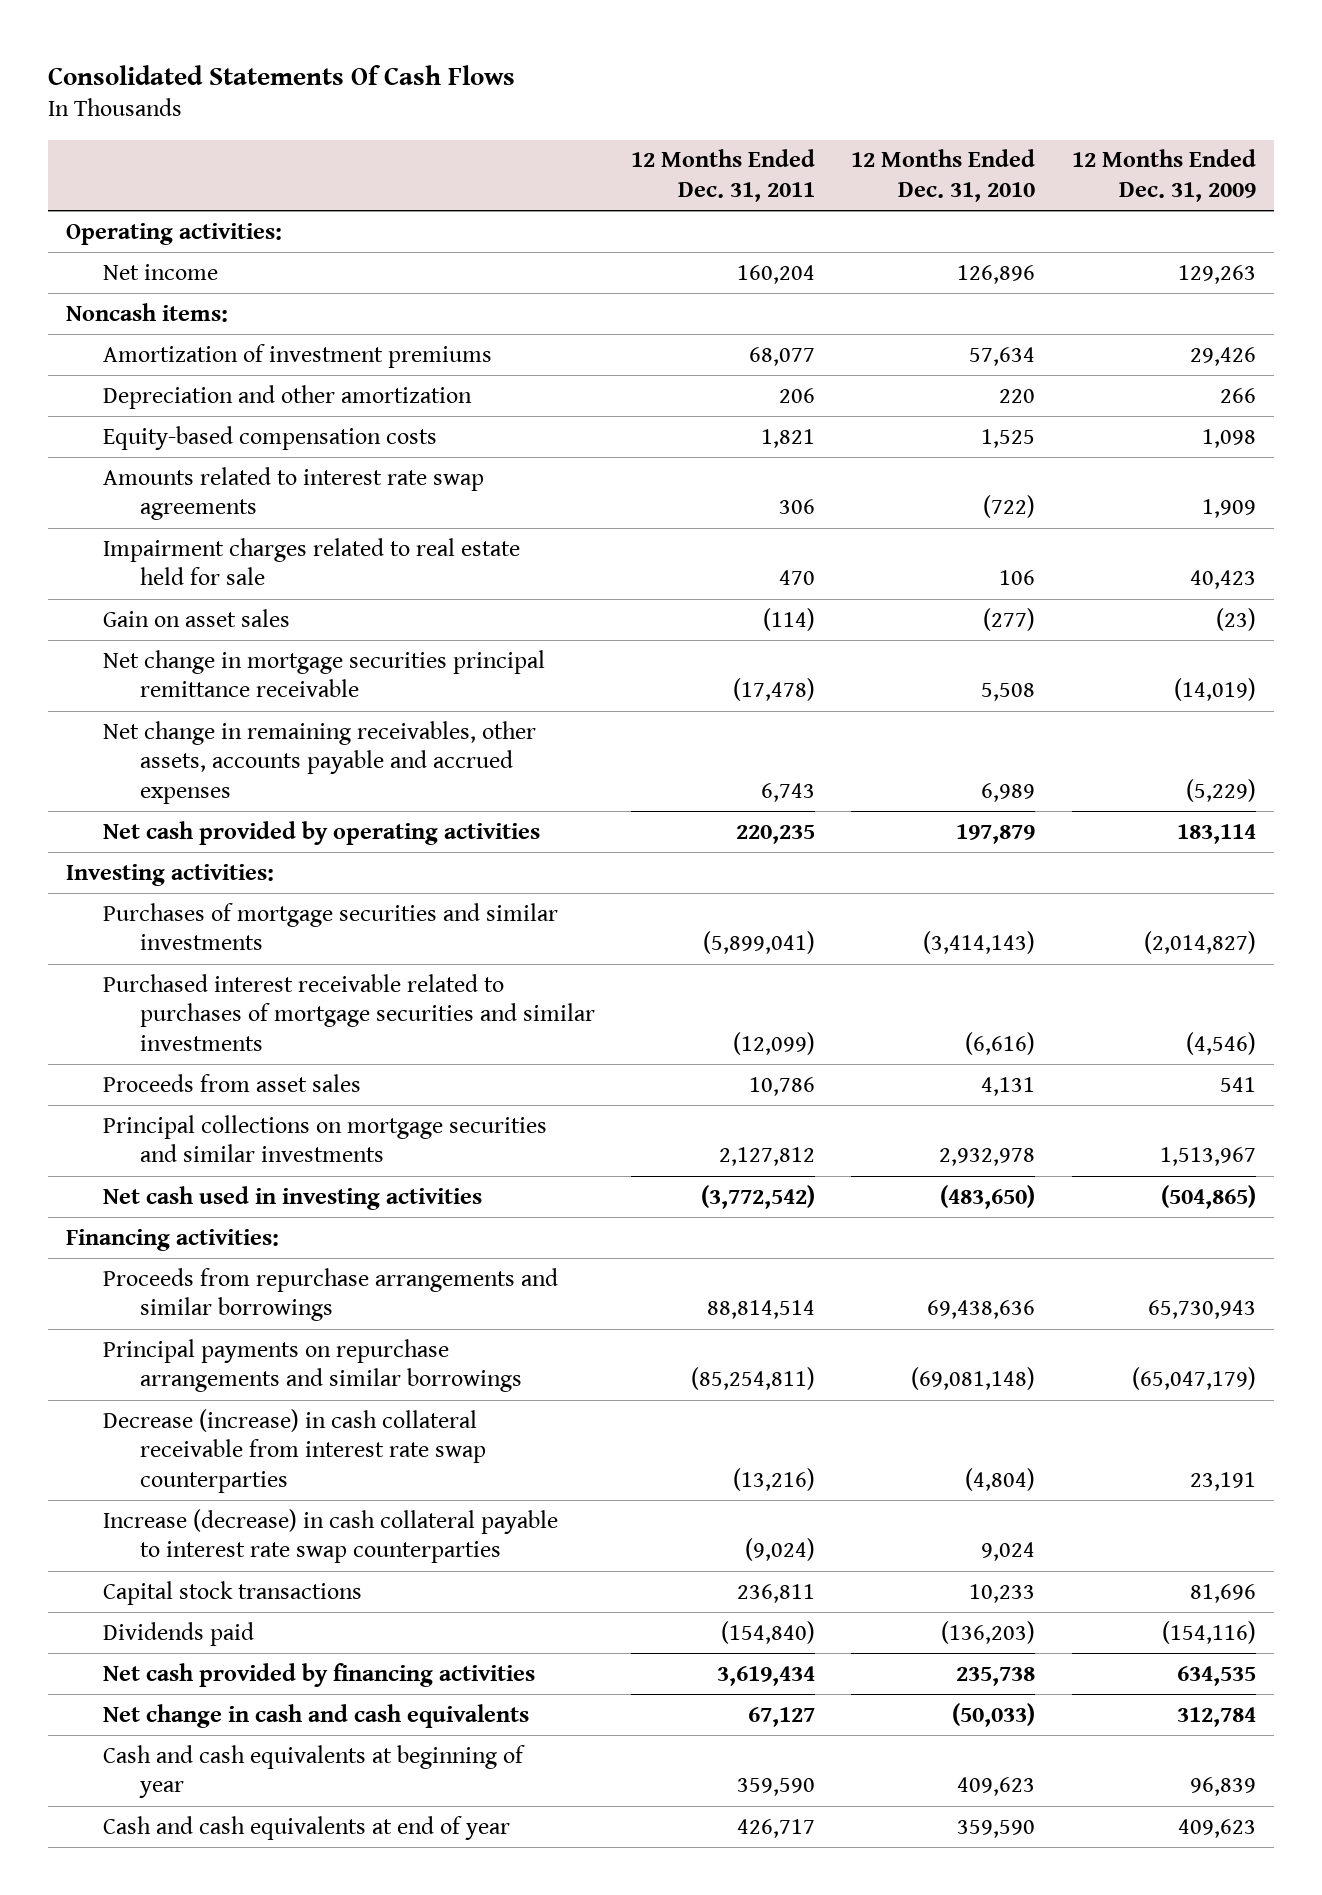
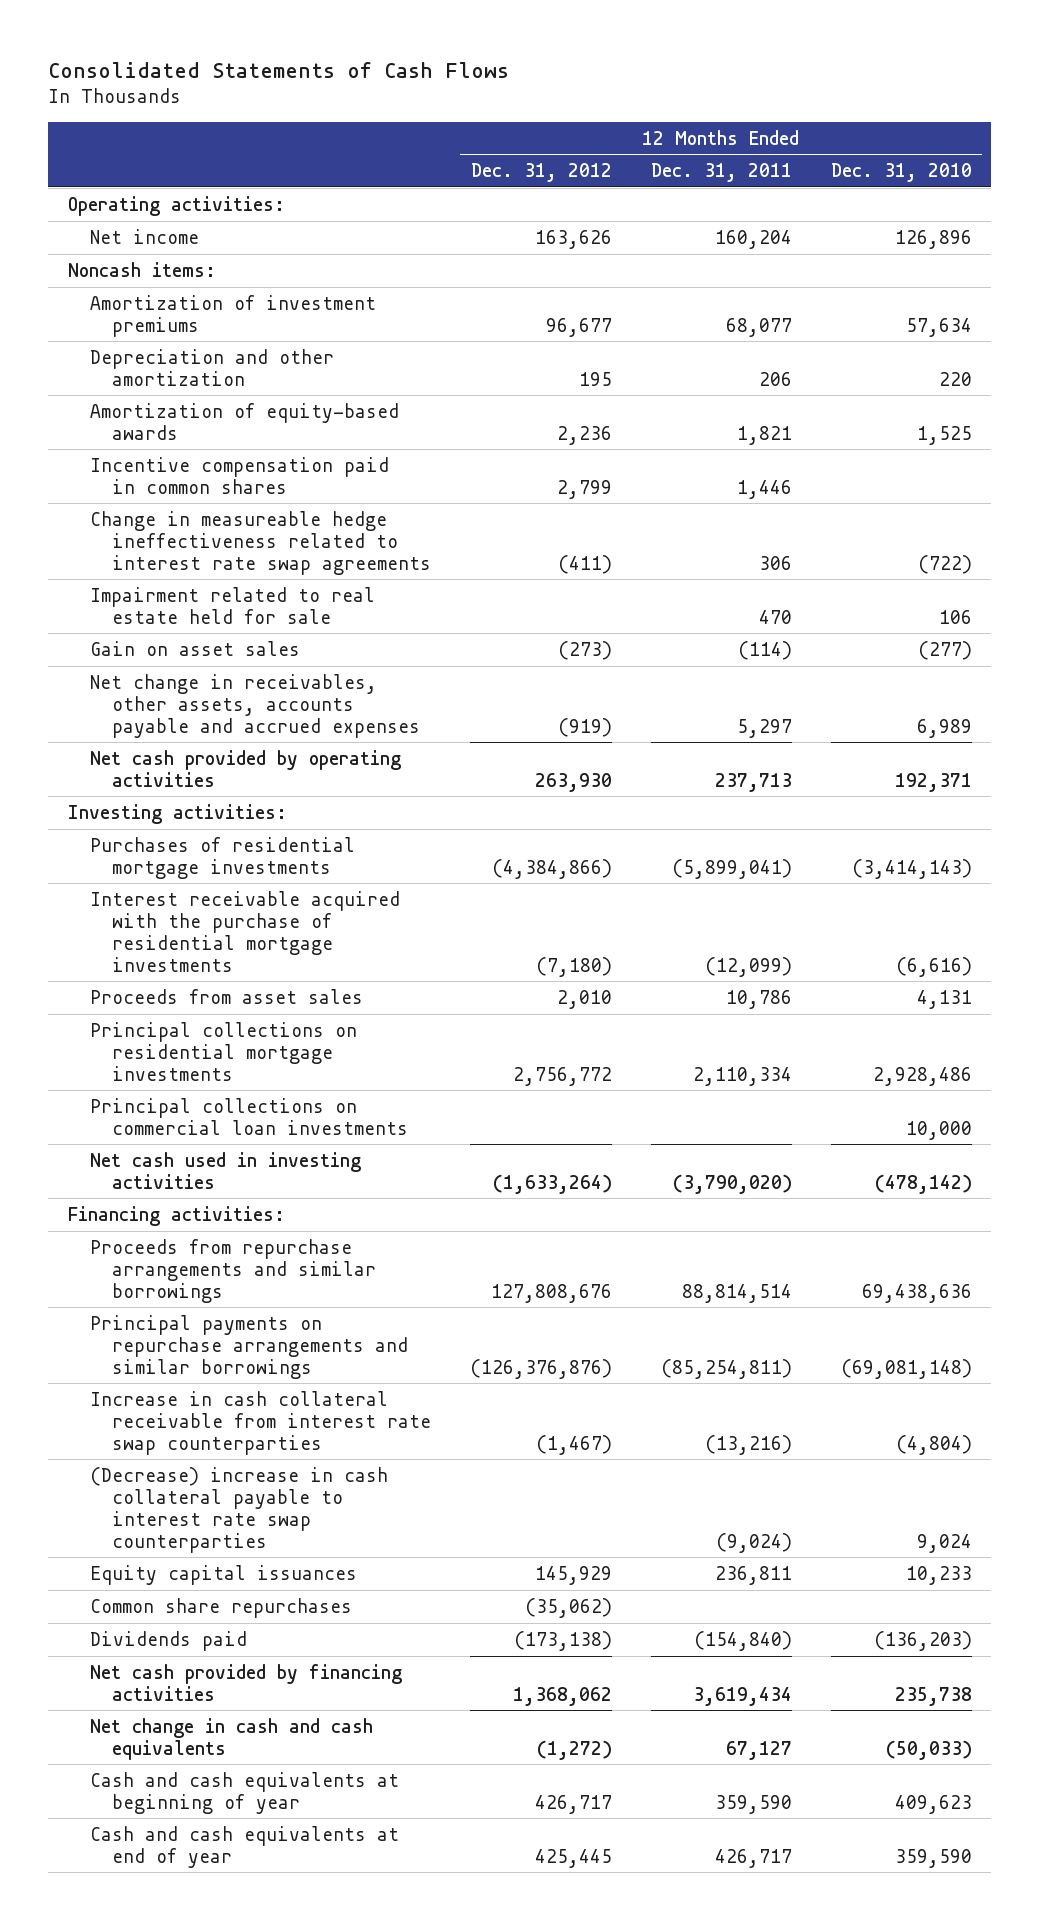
[48,64,516,85] Consolidated Statements Of Cash Flows -> [48,61,510,78] Consolidated Statements of Cash Flows
[1071,149,1256,203] 12 Months Ended Dec. 31, 2009 -> none
none -> [471,163,613,183] Dec. 31, 2012
[103,425,438,450] Equity-based compensation costs -> [90,402,400,440] Amortization of equity-based awards
none -> [90,456,390,494] Incentive compensation paid in common shares
[103,466,485,521] Amounts related to interest rate swap agreements -> [90,510,432,575] Change in measureable hedge ineffectiveness related to interest rate swap agreements
[103,537,521,586] Impairment charges related to real estate held for sale -> [90,586,376,624] Impairment related to real estate held for sale
[103,649,546,698] Net change in mortgage securities principal remittance receivable -> none
[103,720,537,804] Net change in remaining receivables, other assets, accounts payable and accrued expenses -> [90,673,421,738] Net change in receivables, other assets, accounts payable and accrued expenses
[761,782,816,802] 6,743 -> [737,718,793,738] 5,297
[736,824,816,844] 220,235 -> [715,772,793,792] 237,713
[956,823,1036,844] 197,879 -> [895,772,973,792] 192,371
[103,902,559,951] Purchases of mortgage securities and similar investments -> [90,836,356,879] Purchases of residential mortgage investments
[103,973,596,1051] Purchased interest receivable related to purchases of mortgage securities and similar investments -> [90,890,401,972] Interest receivable acquired with the purchase of residential mortgage investments
[103,1114,548,1163] Principal collections on mortgage securities and similar investments -> [90,1021,358,1081] Principal collections on residential mortgage investments
[719,1147,816,1167] 2,127,812 -> [693,1066,793,1086] 2,110,334
[939,1148,1036,1167] 2,932,978 -> [873,1066,973,1086] 2,928,486
none -> [90,1097,409,1135] Principal collections on commercial loan investments
[701,1184,816,1209] (3,772,542) -> [673,1173,793,1194] (3,790,020)
[940,1184,1036,1209] (483,650) -> [875,1173,973,1194] (478,142)
[103,1408,487,1493] Decrease (increase) in cash collateral receivable from interest rate swap counterparties -> [90,1390,432,1455] Increase in cash collateral receivable from interest rate swap counterparties
[103,1508,559,1564] Increase (decrease) in cash collateral payable to interest rate swap counterparties -> [90,1466,389,1553] (Decrease) increase in cash collateral payable to interest rate swap counterparties
[103,1580,363,1605] Capital stock transactions -> [90,1564,358,1585] Equity capital issuances
none -> [90,1597,353,1618] Common share repurchases

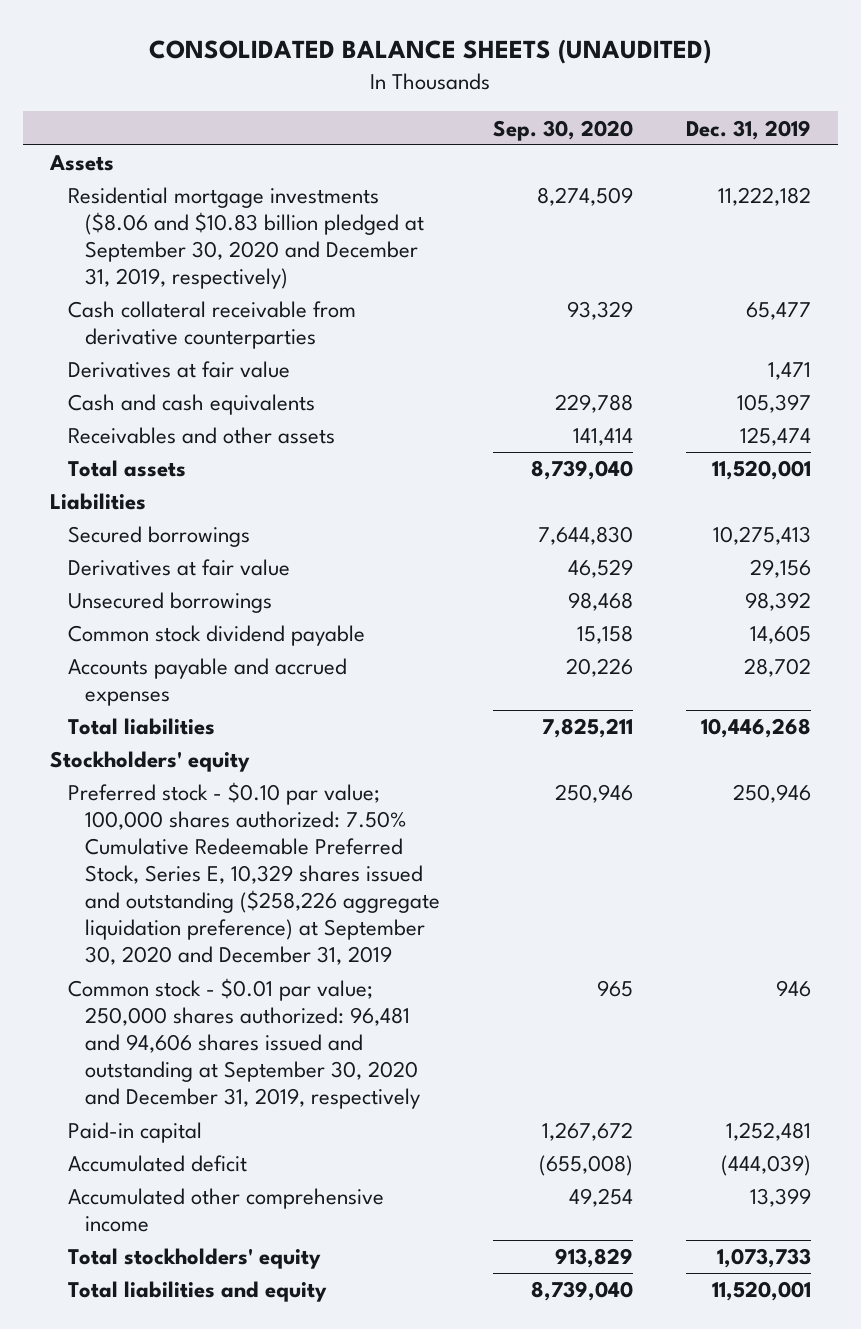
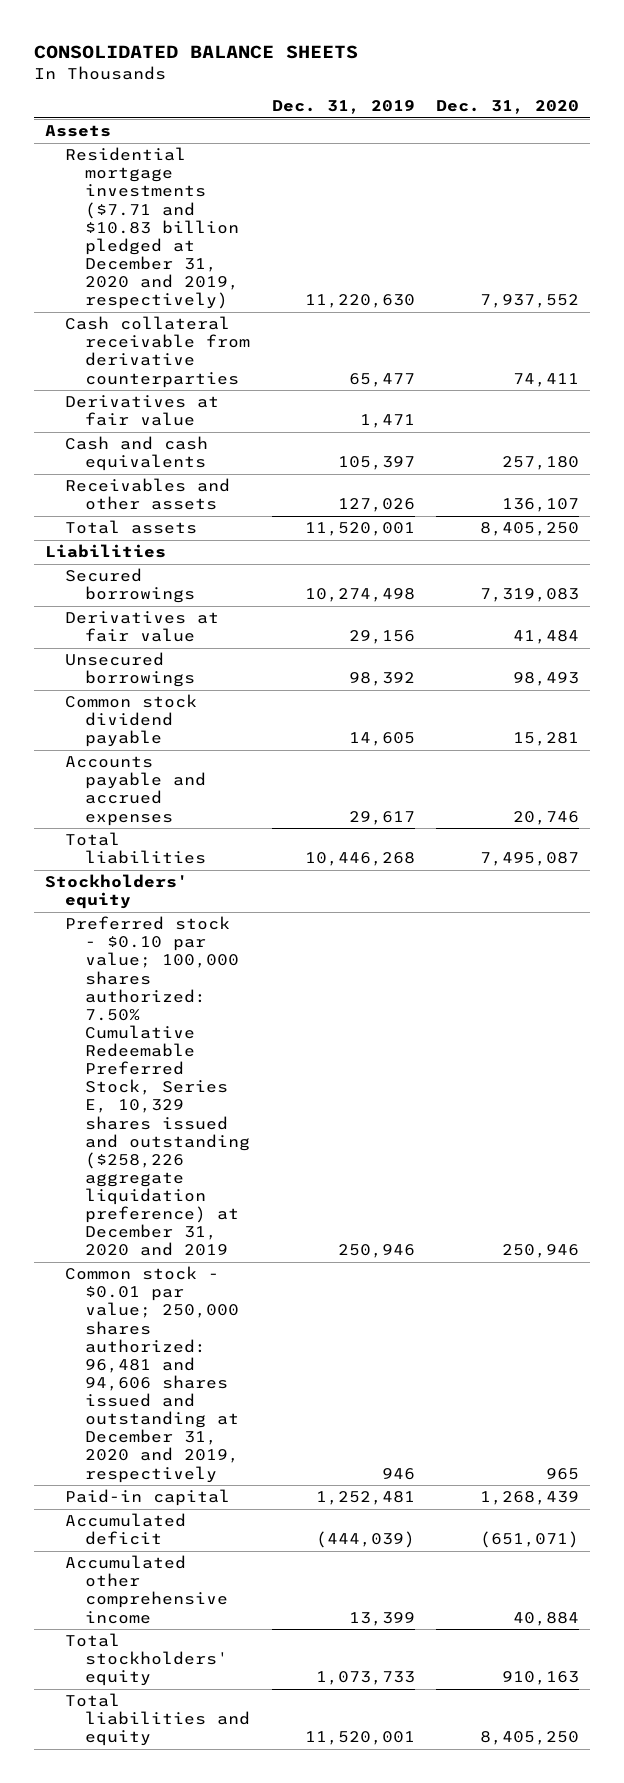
[149,39,712,65] CONSOLIDATED BALANCE SHEETS (UNAUDITED) -> [33,44,358,59] CONSOLIDATED BALANCE SHEETS
[493,119,634,141] Sep. 30, 2020 -> none
none -> [435,100,579,115] Dec. 31, 2020
[67,187,425,290] Residential mortgage investments ($8.06 and $10.83 billion pledged at September 30, 2020 and December 31, 2019, respectively) -> [64,147,240,310] Residential mortgage investments ($7.71 and $10.83 billion pledged at December 31, 2020 and 2019, respectively)
[718,187,812,207] 11,222,182 -> [304,294,415,309] 11,220,630
[740,427,812,447] 125,474 -> [337,498,415,513] 127,026
[713,526,812,546] 10,275,413 -> [304,588,415,603] 10,274,498
[744,658,812,678] 28,702 -> [348,810,415,825] 29,617
[67,782,441,966] Preferred stock - $0.10 par value; 100,000 shares authorized: 7.50% Cumulative Redeemable Preferred Stock, Series E, 10,329 shares issued and outstanding ($258,226 aggregate liquidation preference) at September 30, 2020 and December 31, 2019 -> [64,916,251,1257] Preferred stock - $0.10 par value; 100,000 shares authorized: 7.50% Cumulative Redeemable Preferred Stock, Series E, 10,329 shares issued and outstanding ($258,226 aggregate liquidation preference) at December 31, 2020 and 2019
[67,978,421,1110] Common stock - $0.01 par value; 250,000 shares authorized: 96,481 and 94,606 shares issued and outstanding at September 30, 2020 and December 31, 2019, respectively -> [64,1266,240,1483] Common stock - $0.01 par value; 250,000 shares authorized: 96,481 and 94,606 shares issued and outstanding at December 31, 2020 and 2019, respectively

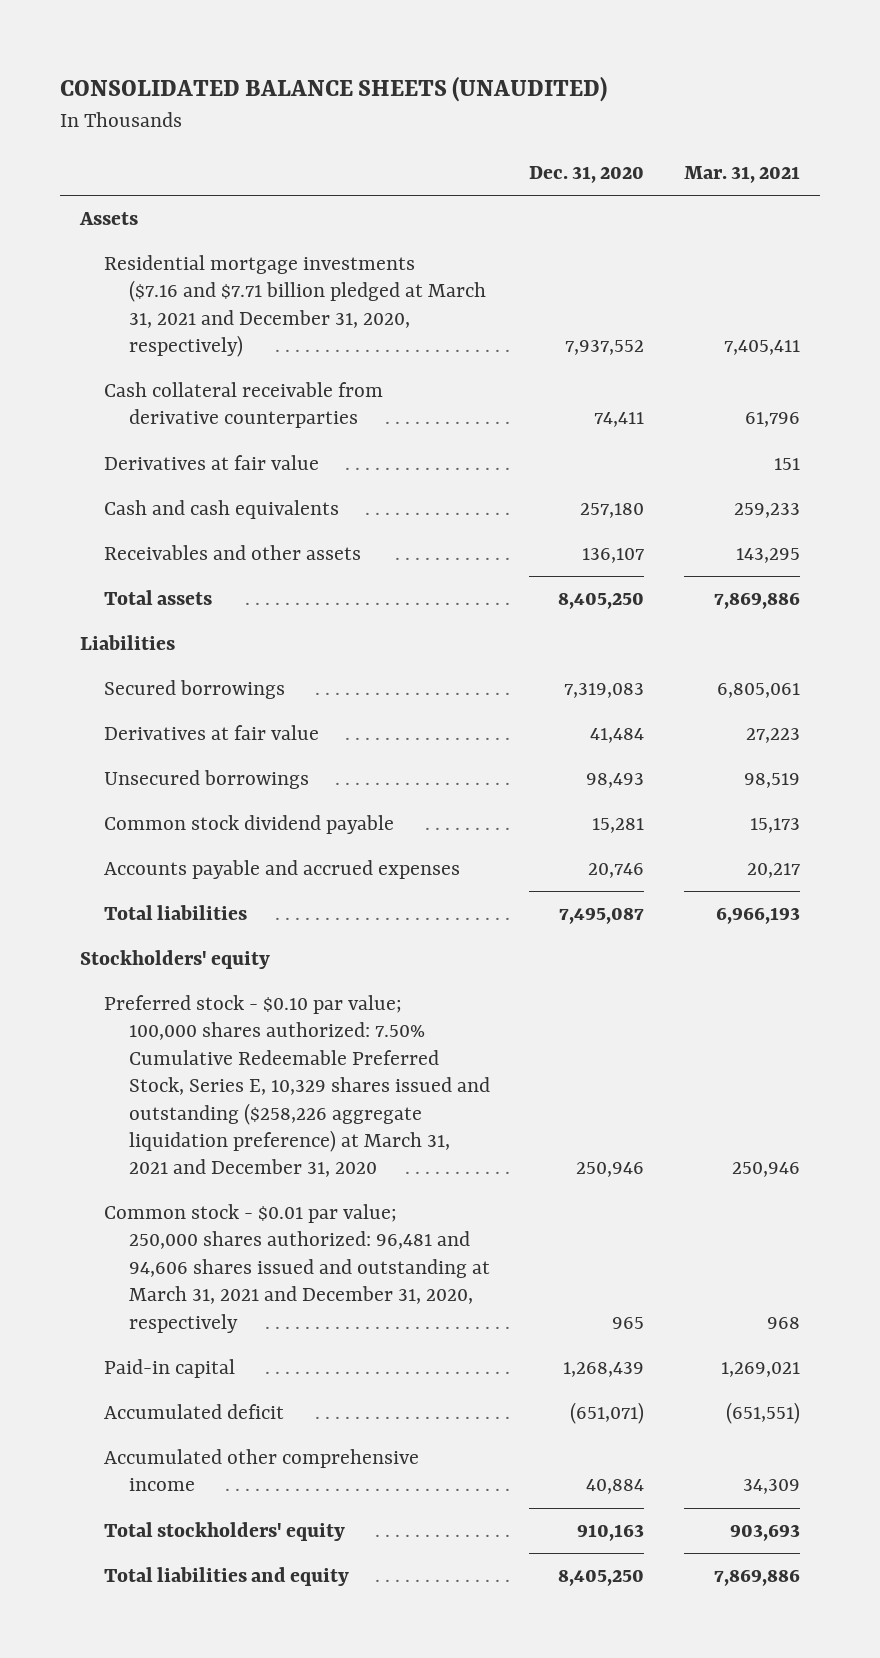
[33,44,358,59] CONSOLIDATED BALANCE SHEETS -> [60,75,608,102] CONSOLIDATED BALANCE SHEETS (UNAUDITED)
[271,100,415,115] Dec. 31, 2019 -> none
none -> [683,166,800,184] Mar. 31, 2021
[64,147,240,310] Residential mortgage investments ($7.71 and $10.83 billion pledged at December 31, 2020 and 2019, respectively) -> [104,255,486,358] Residential mortgage investments ($7.16 and $7.71 billion pledged at March 31, 2021 and December 31, 2020, respectively)
[64,916,251,1257] Preferred stock - $0.10 par value; 100,000 shares authorized: 7.50% Cumulative Redeemable Preferred Stock, Series E, 10,329 shares issued and outstanding ($258,226 aggregate liquidation preference) at December 31, 2020 and 2019 -> [104,995,490,1178] Preferred stock - $0.10 par value; 100,000 shares authorized: 7.50% Cumulative Redeemable Preferred Stock, Series E, 10,329 shares issued and outstanding ($258,226 aggregate liquidation preference) at March 31, 2021 and December 31, 2020
[64,1266,240,1483] Common stock - $0.01 par value; 250,000 shares authorized: 96,481 and 94,606 shares issued and outstanding at December 31, 2020 and 2019, respectively -> [104,1204,490,1333] Common stock - $0.01 par value; 250,000 shares authorized: 96,481 and 94,606 shares issued and outstanding at March 31, 2021 and December 31, 2020, respectively

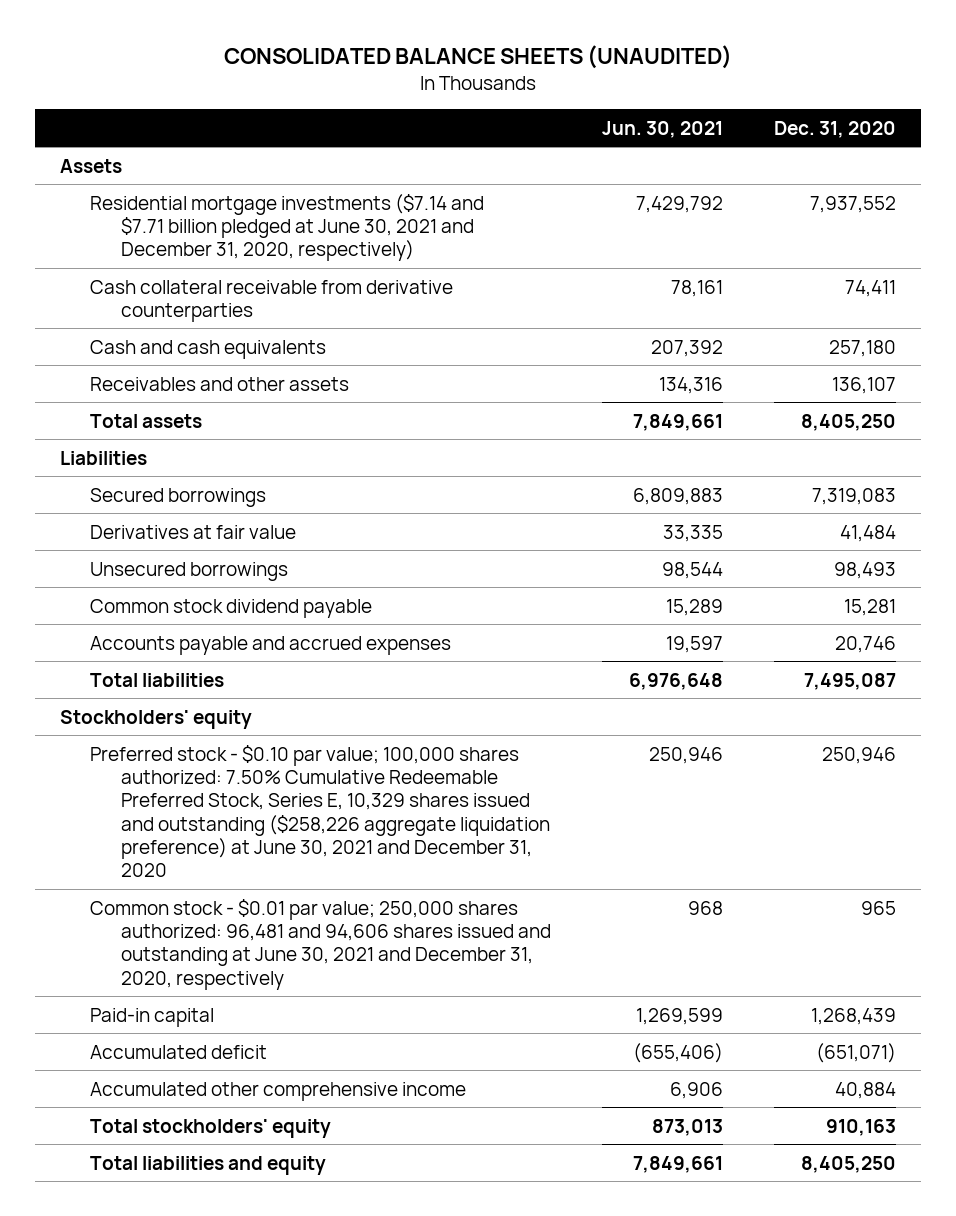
[683,166,800,184] Mar. 31, 2021 -> none
none -> [601,120,723,138] Jun. 30, 2021
[104,255,486,358] Residential mortgage investments ($7.16 and $7.71 billion pledged at March 31, 2021 and December 31, 2020, respectively) -> [90,193,485,262] Residential mortgage investments ($7.14 and $7.71 billion pledged at June 30, 2021 and December 31, 2020, respectively)
[104,455,320,471] Derivatives at fair value -> none
[104,995,490,1178] Preferred stock - $0.10 par value; 100,000 shares authorized: 7.50% Cumulative Redeemable Preferred Stock, Series E, 10,329 shares issued and outstanding ($258,226 aggregate liquidation preference) at March 31, 2021 and December 31, 2020 -> [90,744,550,878] Preferred stock - $0.10 par value; 100,000 shares authorized: 7.50% Cumulative Redeemable Preferred Stock, Series E, 10,329 shares issued and outstanding ($258,226 aggregate liquidation preference) at June 30, 2021 and December 31, 2020
[104,1204,490,1333] Common stock - $0.01 par value; 250,000 shares authorized: 96,481 and 94,606 shares issued and outstanding at March 31, 2021 and December 31, 2020, respectively -> [90,898,551,990] Common stock - $0.01 par value; 250,000 shares authorized: 96,481 and 94,606 shares issued and outstanding at June 30, 2021 and December 31, 2020, respectively

